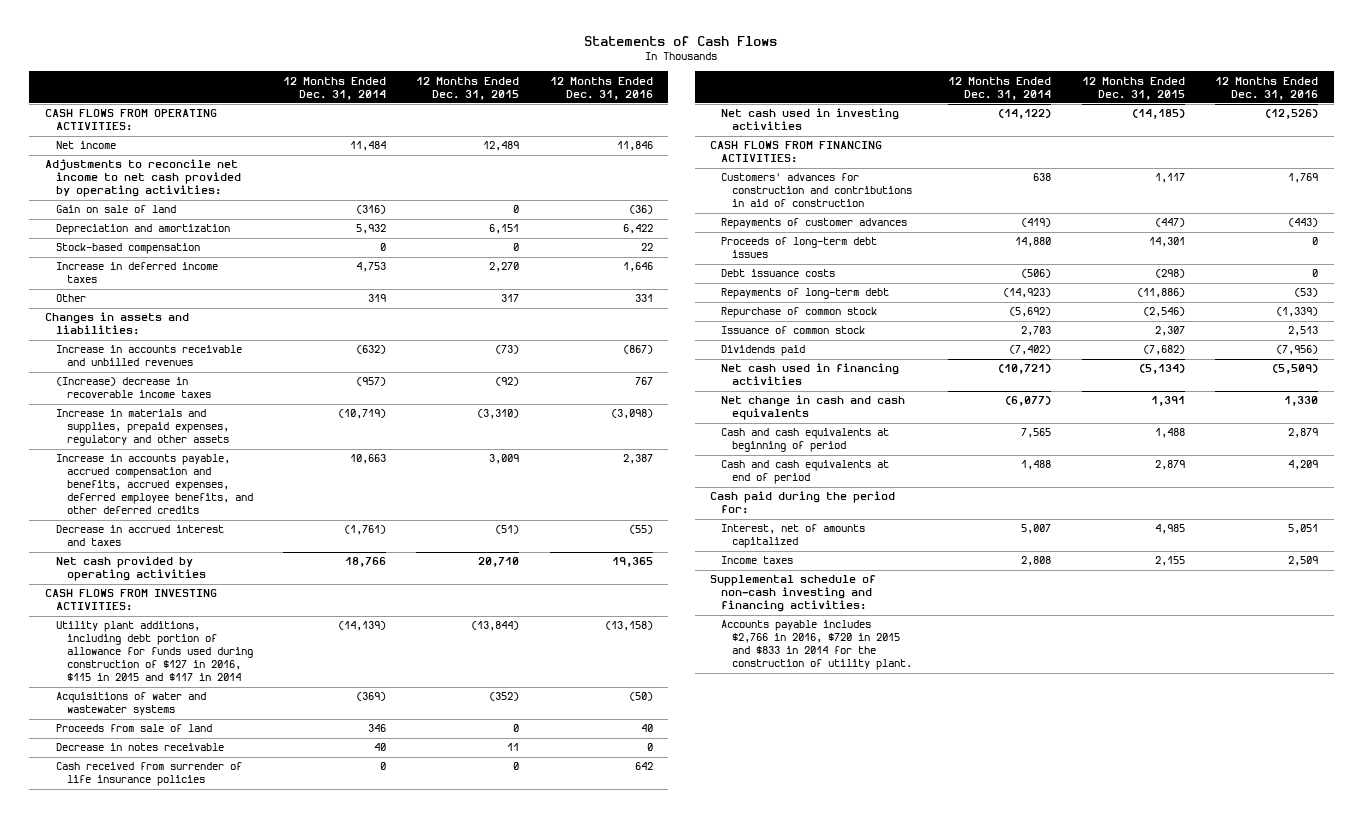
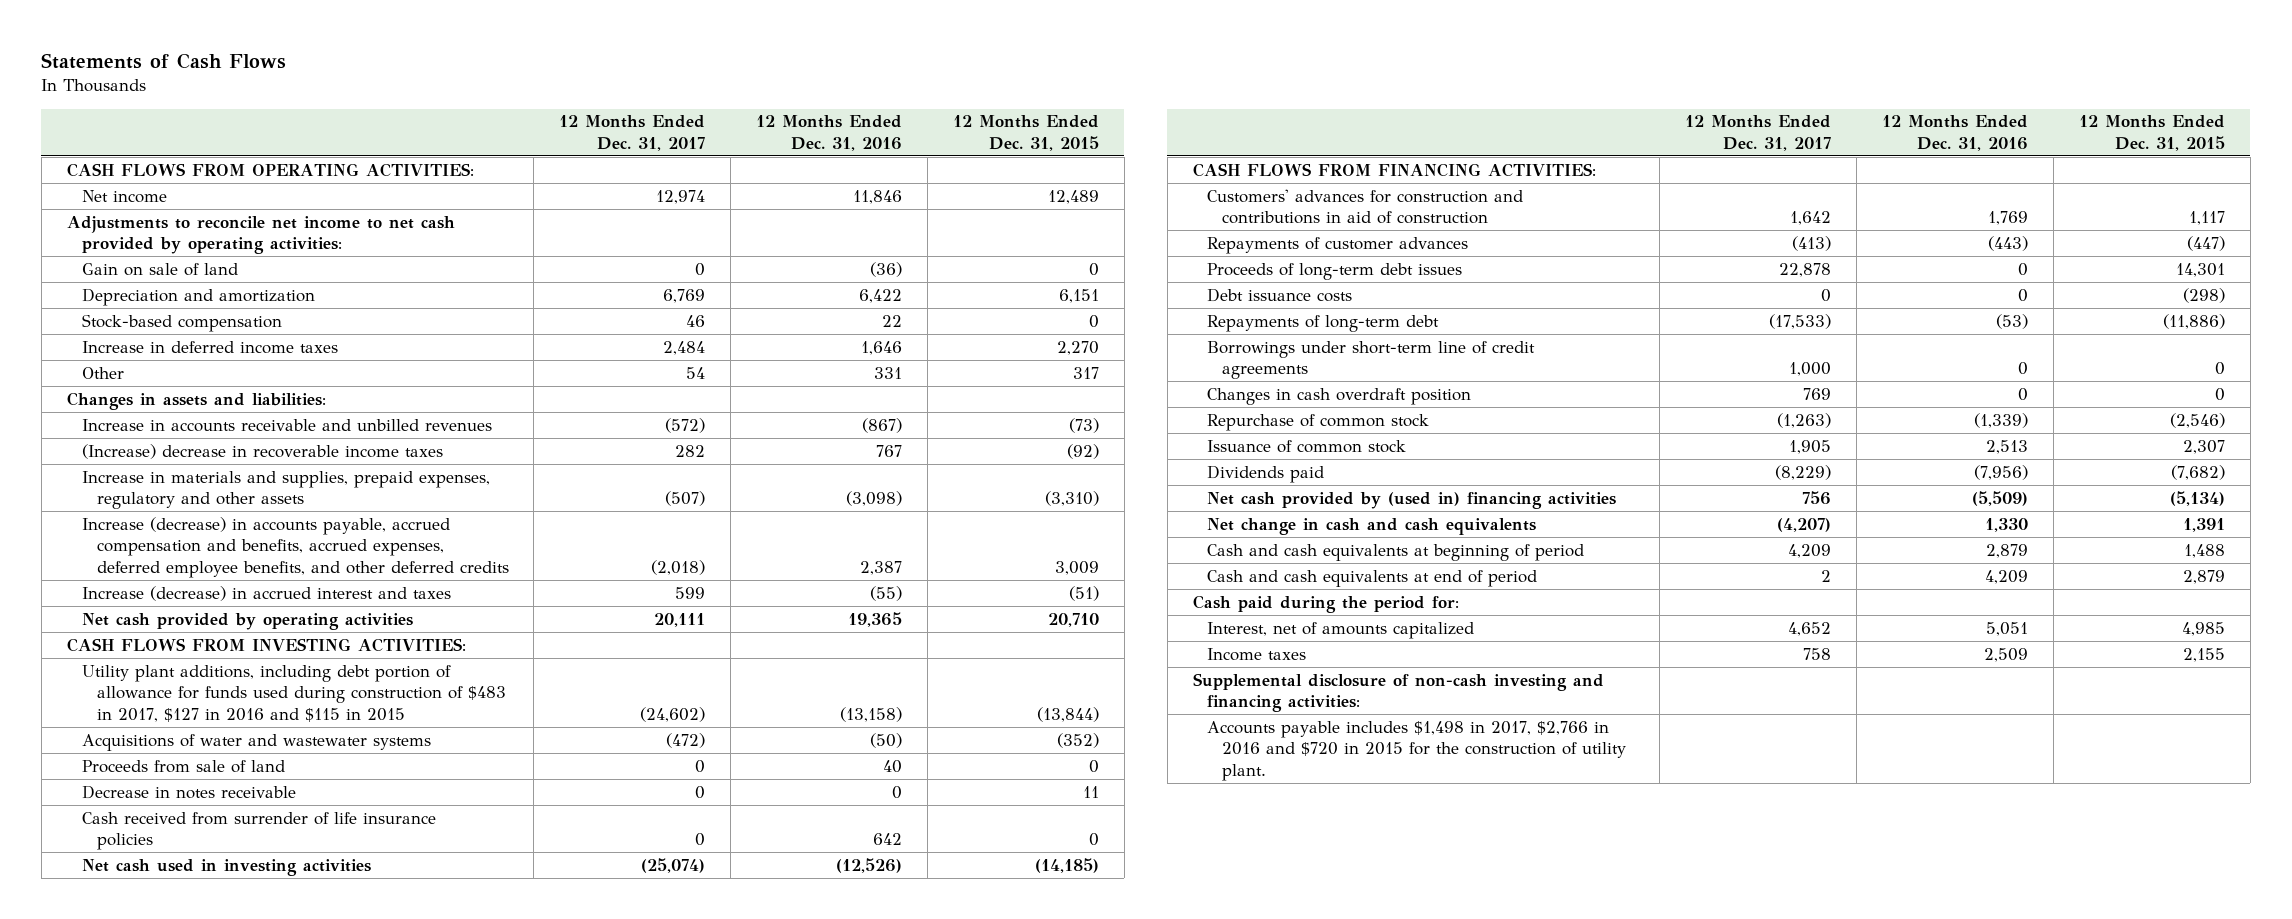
[282,76,386,100] 12 Months Ended Dec. 31, 2014 -> none
none -> [559,115,706,151] 12 Months Ended Dec. 31, 2017
[55,454,253,515] Increase in accounts payable, accrued compensation and benefits, accrued expenses, deferred employee benefits, and other deferred credits -> [81,516,509,578] Increase (decrease) in accounts payable, accrued compensation and benefits, accrued expenses, deferred employee benefits, and other deferred credits
[55,525,224,547] Decrease in accrued interest and taxes -> [81,585,451,601] Increase (decrease) in accrued interest and taxes
[55,621,253,682] Utility plant additions, including debt portion of allowance for funds used during construction of $127 in 2016, $115 in 2015 and $117 in 2014 -> [81,664,506,722] Utility plant additions, including debt portion of allowance for funds used during construction of $483 in 2017, $127 in 2016 and $115 in 2015
none -> [1207,340,1536,380] Borrowings under short-term line of credit agreements
none -> [1207,387,1472,405] Changes in cash overdraft position
[721,363,900,386] Net cash used in financing activities -> [1207,491,1617,509] Net cash provided by (used in) financing activities
[710,575,877,613] Supplemental schedule of non-cash investing and financing activities: -> [1192,672,1604,713] Supplemental disclosure of non-cash investing and financing activities:
[721,620,913,671] Accounts payable includes $2,766 in 2016, $720 in 2015 and $833 in 2014 for the construction of utility plant. -> [1207,720,1627,781] Accounts payable includes $1,498 in 2017, $2,766 in 2016 and $720 in 2015 for the construction of utility plant.

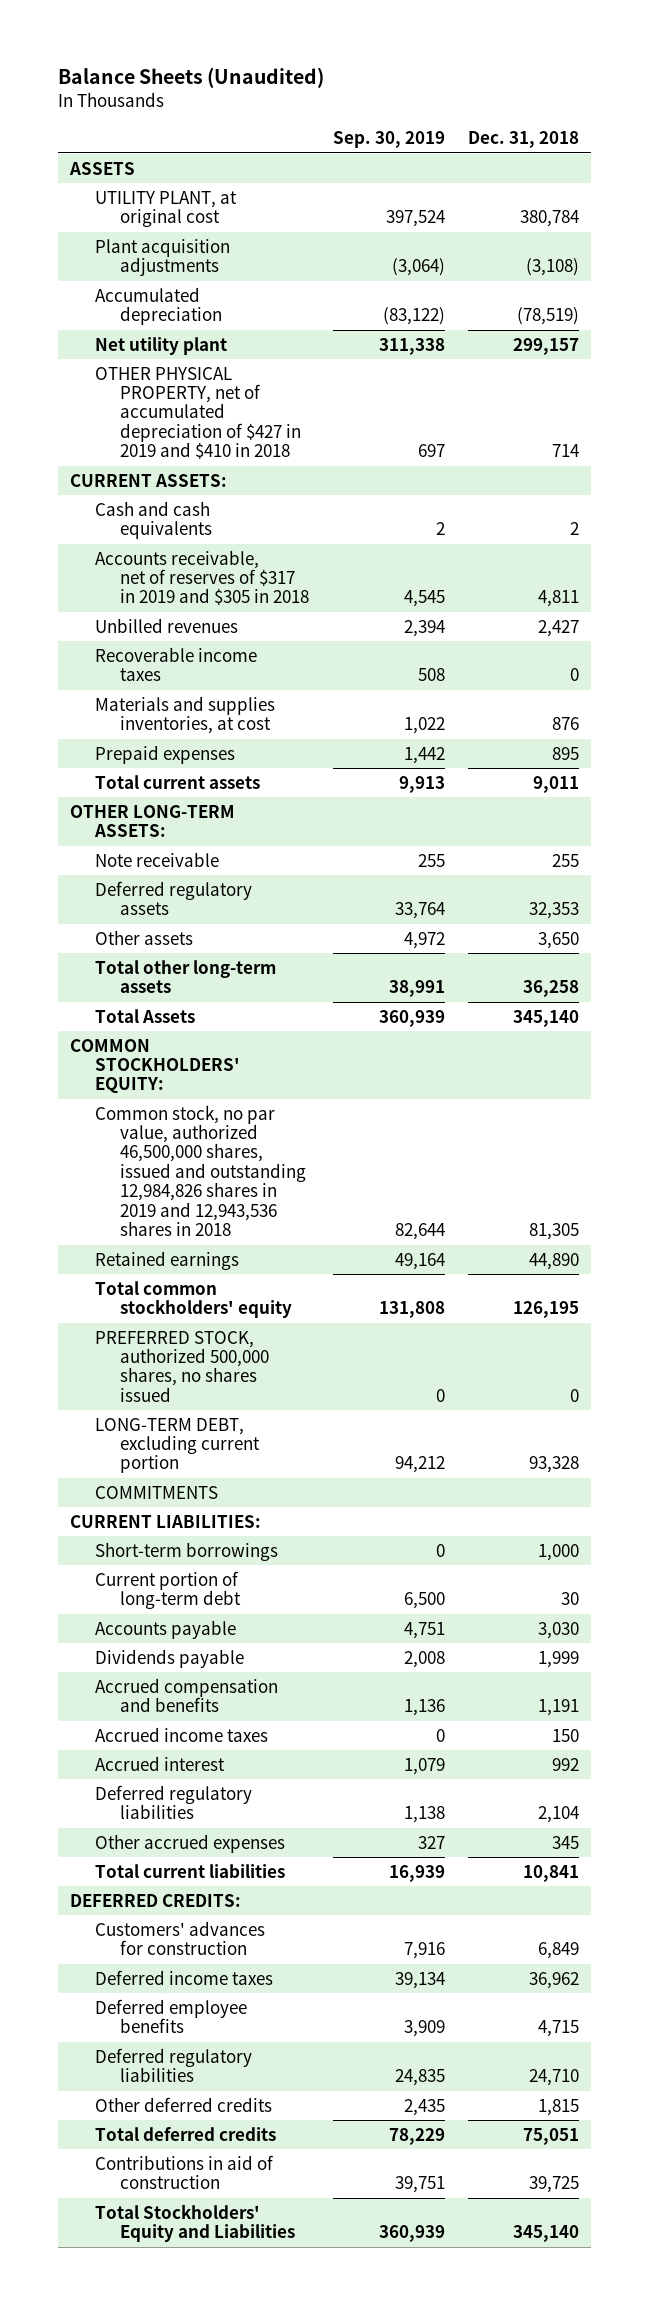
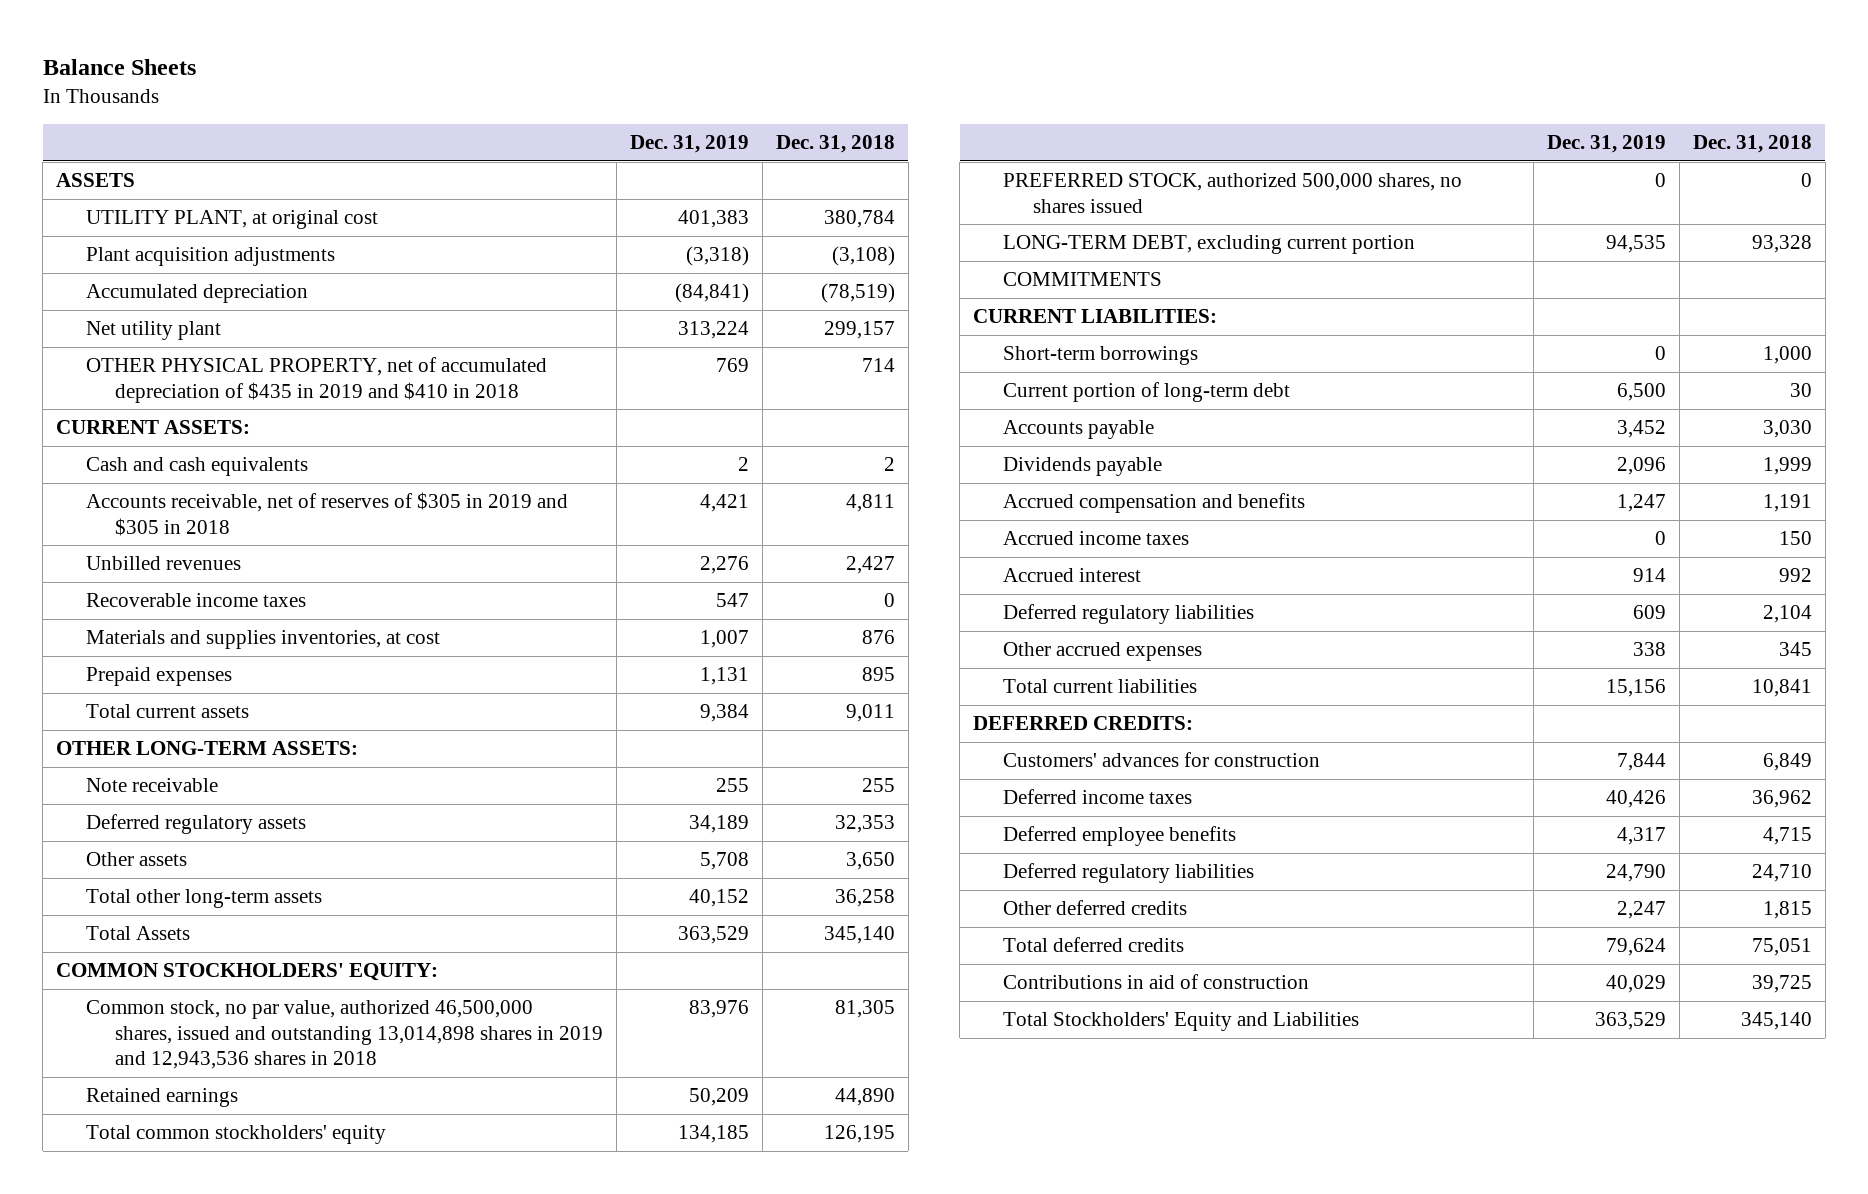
[58,67,325,89] Balance Sheets (Unaudited) -> [42,59,196,76] Balance Sheets
[332,131,445,149] Sep. 30, 2019 -> none
none -> [630,135,750,154] Dec. 31, 2019
[95,366,302,460] OTHER PHYSICAL PROPERTY, net of accumulated depreciation of $427 in 2019 and $410 in 2018 -> [85,357,547,403] OTHER PHYSICAL PROPERTY, net of accumulated depreciation of $435 in 2019 and $410 in 2018
[95,549,310,606] Accounts receivable, net of reserves of $317 in 2019 and $305 in 2018 -> [85,492,568,536] Accounts receivable, net of reserves of $305 in 2019 and $305 in 2018
[95,1104,307,1237] Common stock, no par value, authorized 46,500,000 shares, issued and outstanding 12,984,826 shares in 2019 and 12,943,536 shares in 2018 -> [85,1000,604,1070] Common stock, no par value, authorized 46,500,000 shares, issued and outstanding 13,014,898 shares in 2019 and 12,943,536 shares in 2018

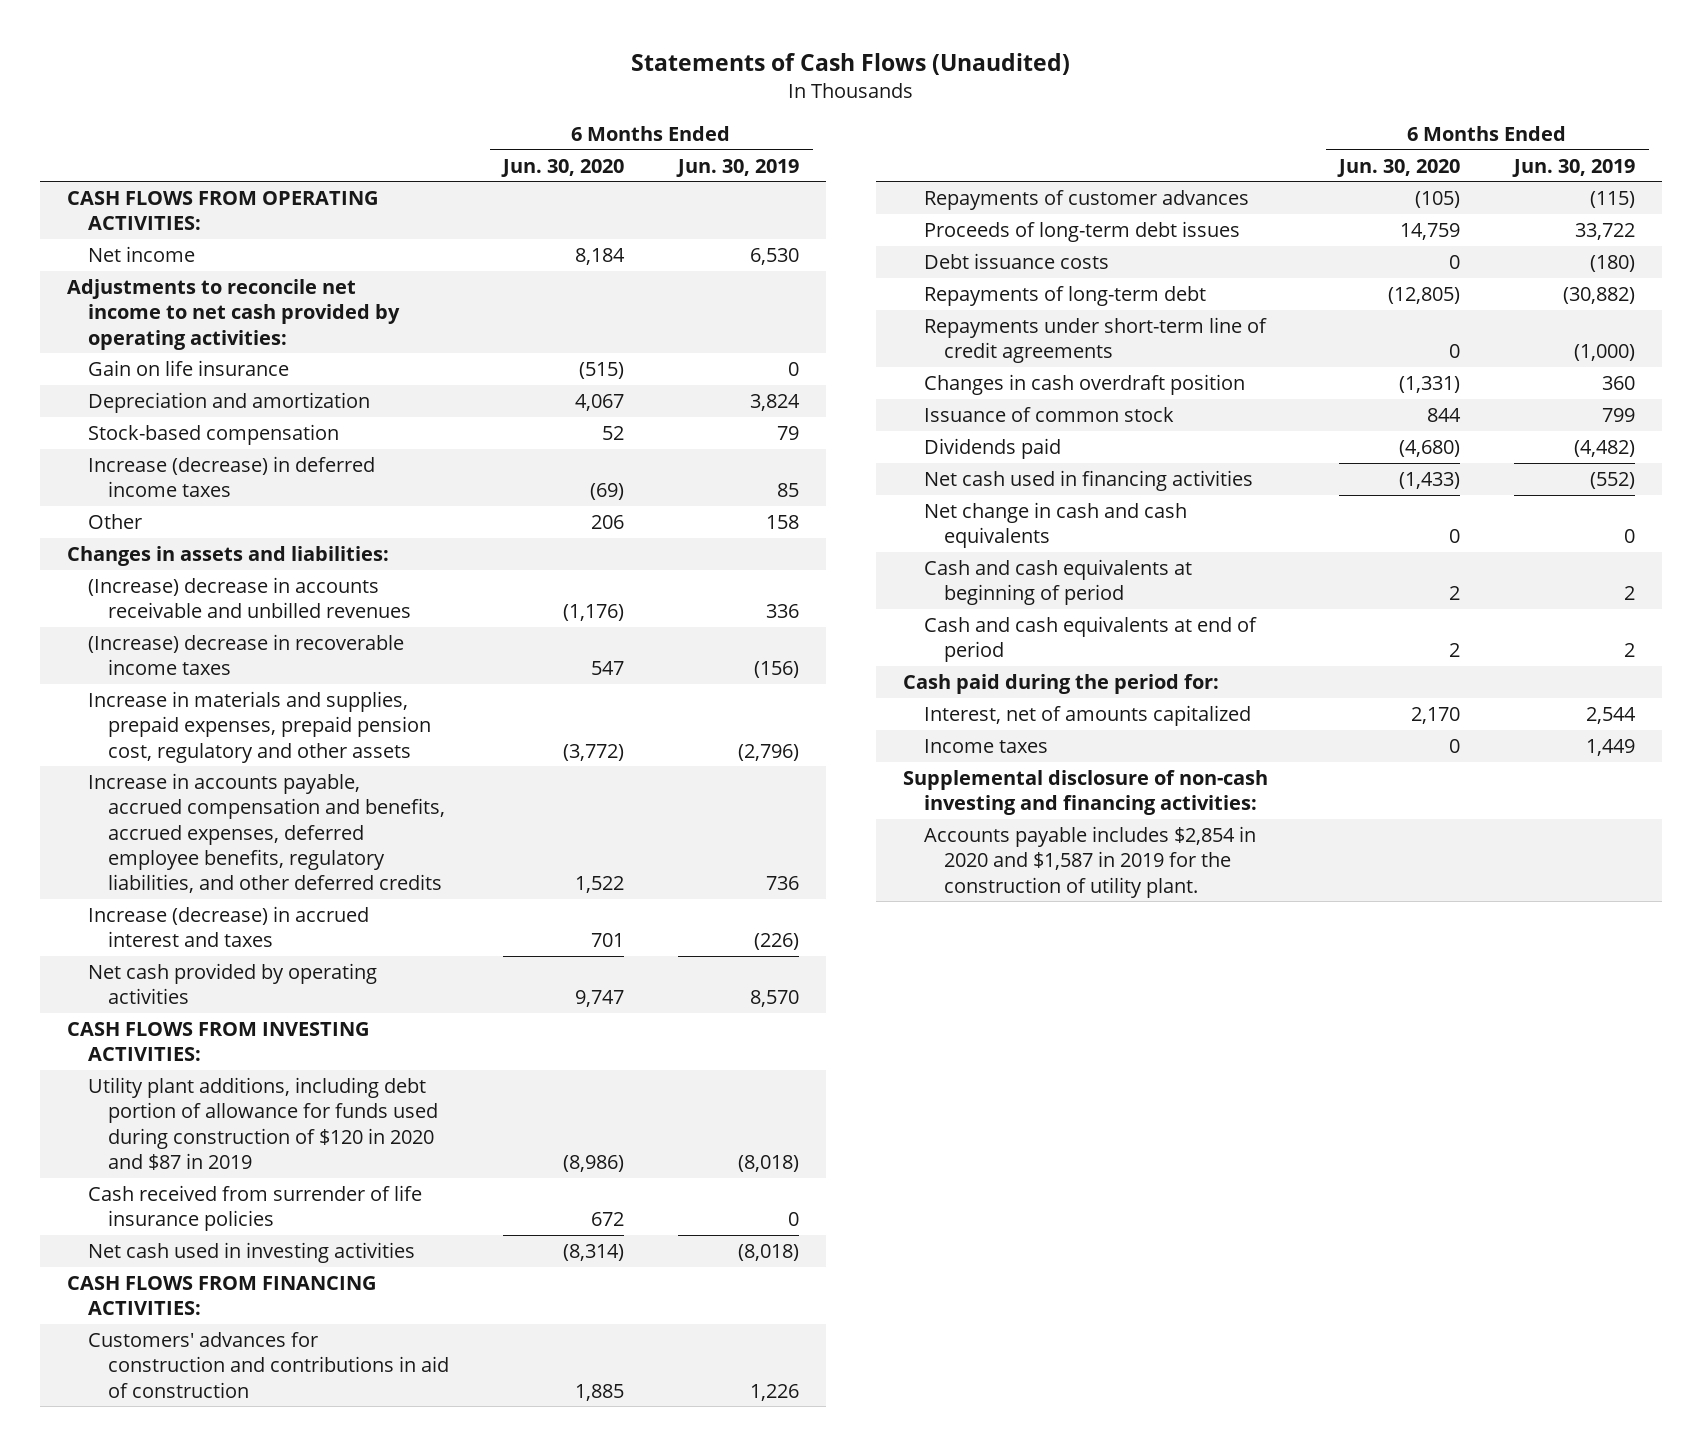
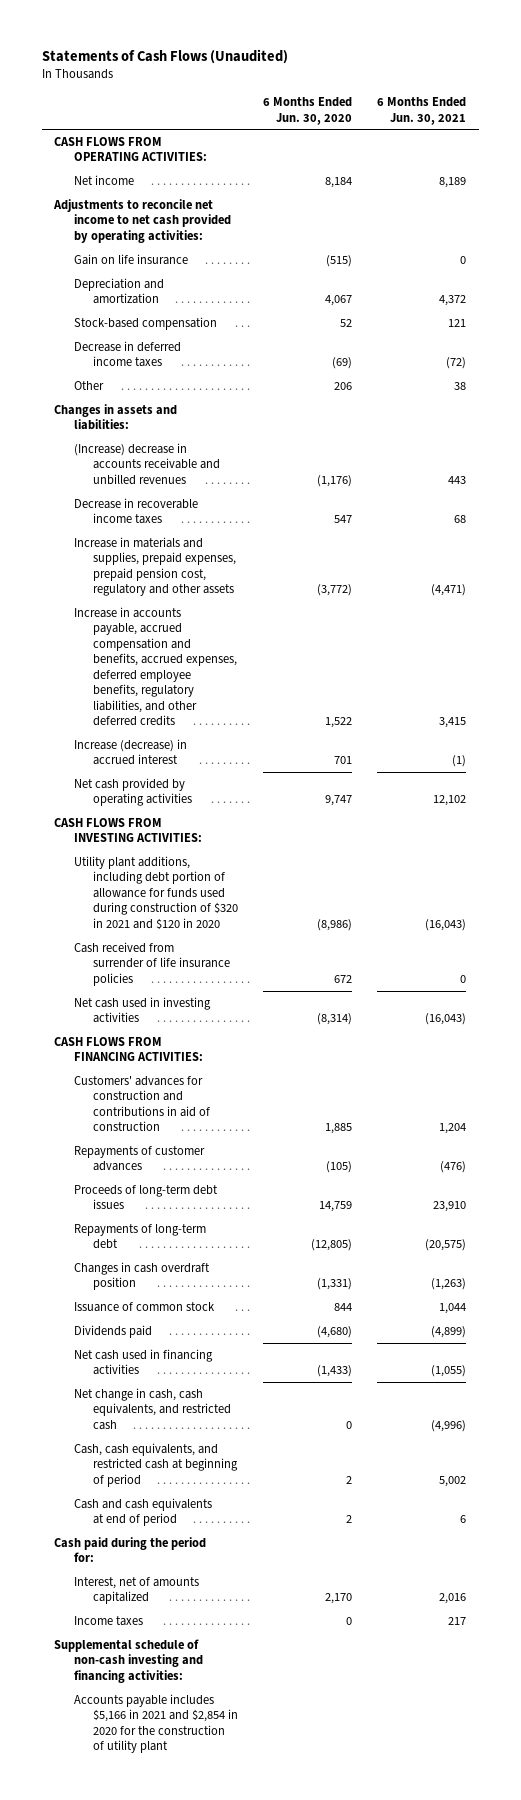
[676,158,800,177] Jun. 30, 2019 -> none
none -> [377,97,467,125] 6 Months Ended Jun. 30, 2021
[87,455,375,498] Increase (decrease) in deferred income taxes -> [73,341,181,368] Decrease in deferred income taxes
[87,633,404,676] (Increase) decrease in recoverable income taxes -> [73,498,198,525] Decrease in recoverable income taxes
[87,905,369,948] Increase (decrease) in accrued interest and taxes -> [73,739,187,766] Increase (decrease) in accrued interest
[87,1076,438,1170] Utility plant additions, including debt portion of allowance for funds used during construction of $120 in 2020 and $87 in 2019 -> [73,856,238,930] Utility plant additions, including debt portion of allowance for funds used during construction of $320 in 2021 and $120 in 2020
[923,252,1109,269] Debt issuance costs -> none
[923,316,1267,364] Repayments under short-term line of credit agreements -> none
[923,501,1187,549] Net change in cash and cash equivalents -> [73,1388,231,1430] Net change in cash, cash equivalents, and restricted cash
[923,558,1192,606] Cash and cash equivalents at beginning of period -> [73,1443,238,1487] Cash, cash equivalents, and restricted cash at beginning of period
[903,769,1269,816] Supplemental disclosure of non-cash investing and financing activities: -> [54,1639,203,1683] Supplemental schedule of non-cash investing and financing activities:
[923,825,1256,898] Accounts payable includes $2,854 in 2020 and $1,587 in 2019 for the construction of utility plant. -> [73,1694,238,1754] Accounts payable includes $5,166 in 2021 and $2,854 in 2020 for the construction of utility plant

